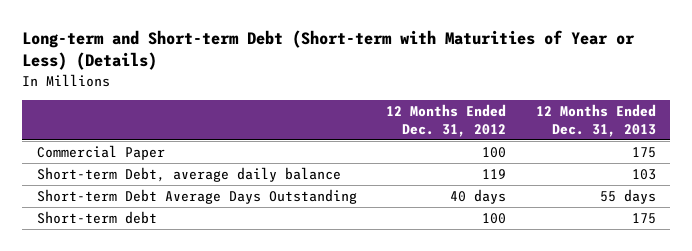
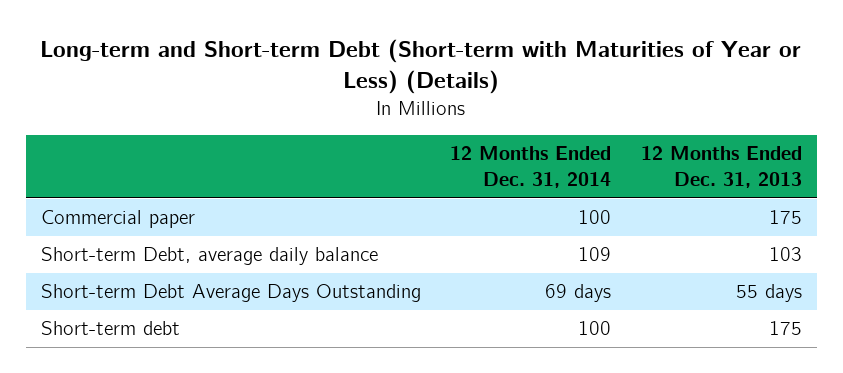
[386,103,507,137] 12 Months Ended Dec. 31, 2012 -> none
none -> [450,146,612,189] 12 Months Ended Dec. 31, 2014
[36,145,165,161] Commercial Paper -> [40,210,195,229] Commercial paper

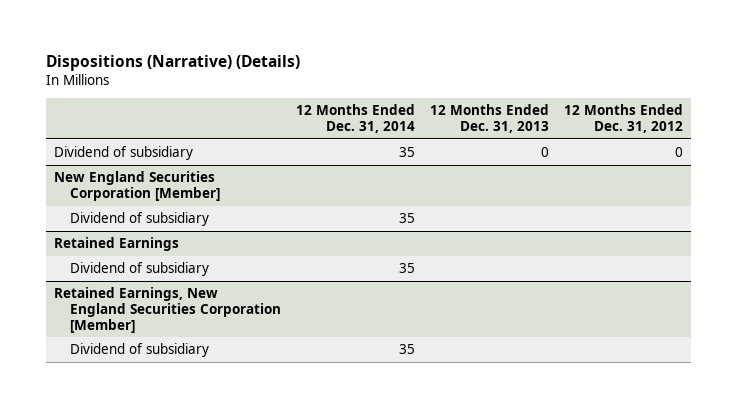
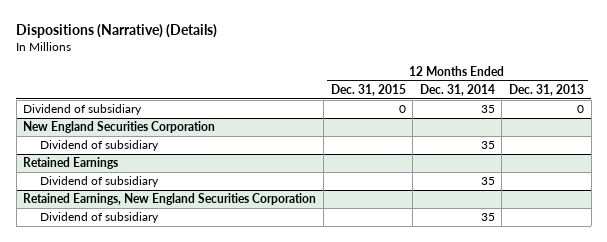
[564,104,684,134] 12 Months Ended Dec. 31, 2012 -> none
none -> [330,84,406,97] Dec. 31, 2015
[53,171,220,201] New England Securities Corporation [Member] -> [23,121,216,134] New England Securities Corporation
[53,287,281,333] Retained Earnings, New England Securities Corporation [Member] -> [23,193,317,206] Retained Earnings, New England Securities Corporation

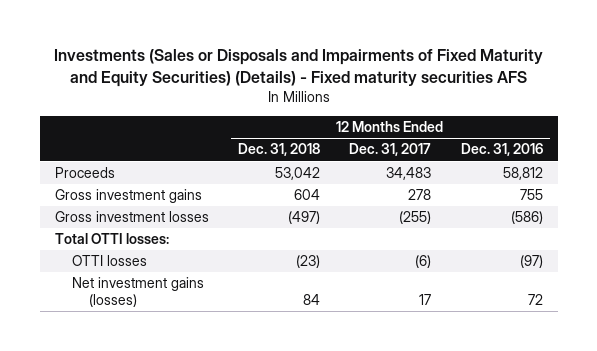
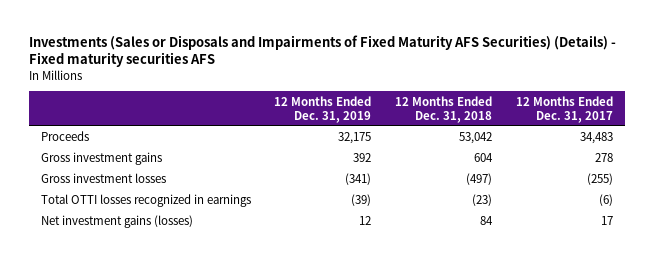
[53,49,543,87] Investments (Sales or Disposals and Impairments of Fixed Maturity and Equity Securities) (Details) - Fixed maturity securities AFS -> [28,34,616,68] Investments (Sales or Disposals and Impairments of Fixed Maturity AFS Securities) (Details) - Fixed maturity securities AFS
[460,143,543,157] Dec. 31, 2016 -> none
none -> [274,95,372,123] 12 Months Ended Dec. 31, 2019
[54,233,169,245] Total OTTI losses: -> none
[71,255,147,267] OTTI losses -> [40,194,251,208] Total OTTI losses recognized in earnings

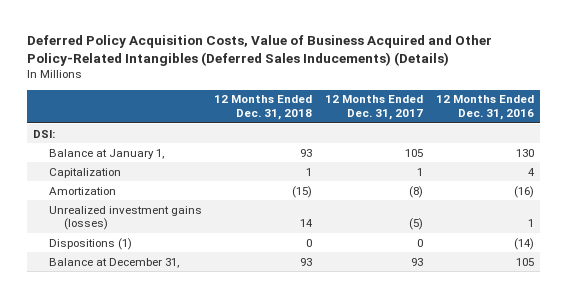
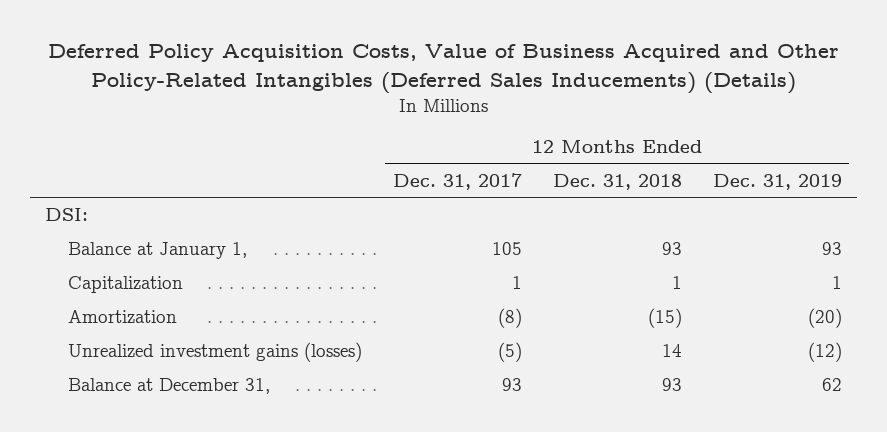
[435,95,534,121] 12 Months Ended Dec. 31, 2016 -> none
none -> [712,173,842,190] Dec. 31, 2019
[48,237,132,250] Dispositions (1) -> none

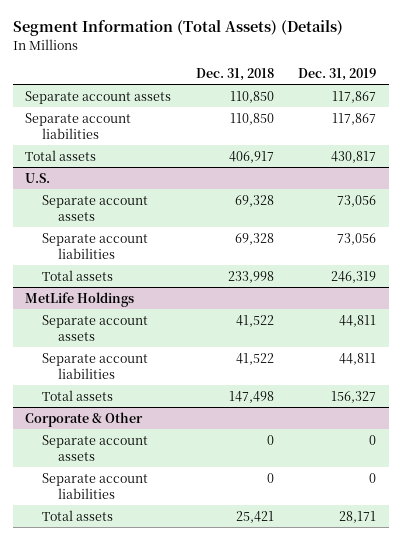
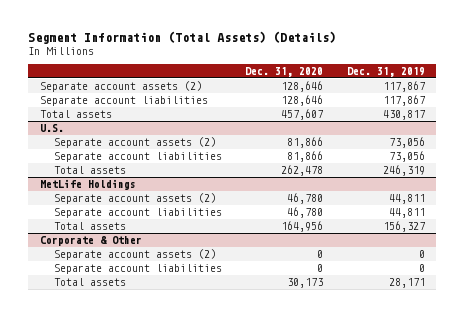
[195,67,274,81] Dec. 31, 2018 -> none
none -> [245,67,324,78] Dec. 31, 2020
[25,90,172,104] Separate account assets -> [39,81,202,93] Separate account assets (2)
[41,194,148,221] Separate account assets -> [53,137,216,149] Separate account assets (2)
[41,314,148,341] Separate account assets -> [53,193,216,205] Separate account assets (2)
[41,434,148,461] Separate account assets -> [53,249,216,261] Separate account assets (2)

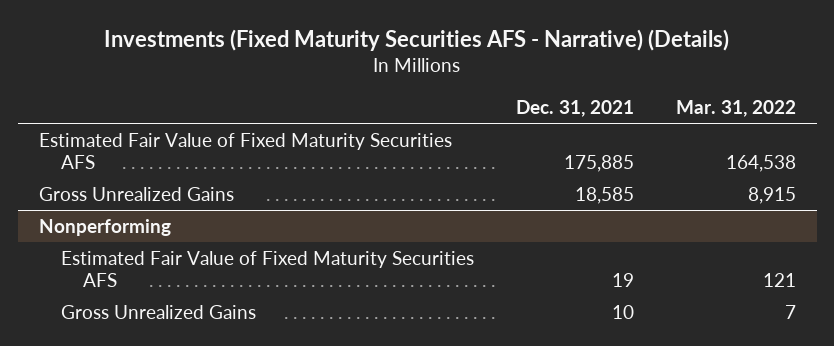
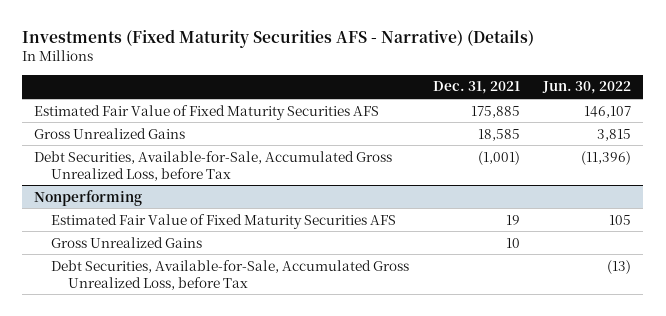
[675,100,796,118] Mar. 31, 2022 -> none
none -> [542,81,632,95] Jun. 30, 2022
none -> [34,150,393,181] Debt Securities, Available-for-Sale, Accumulated Gross Unrealized Loss, before Tax
none -> [51,259,410,290] Debt Securities, Available-for-Sale, Accumulated Gross Unrealized Loss, before Tax

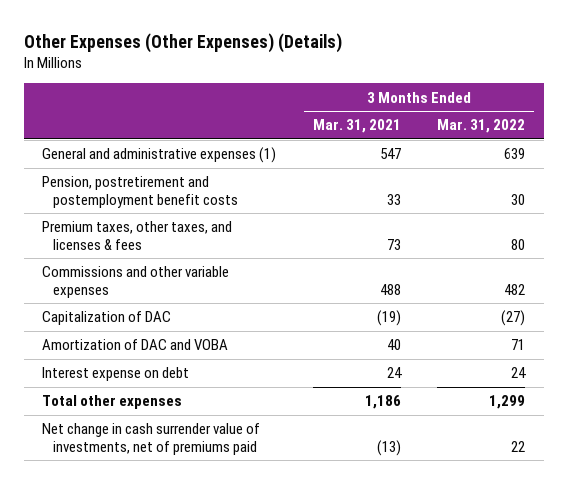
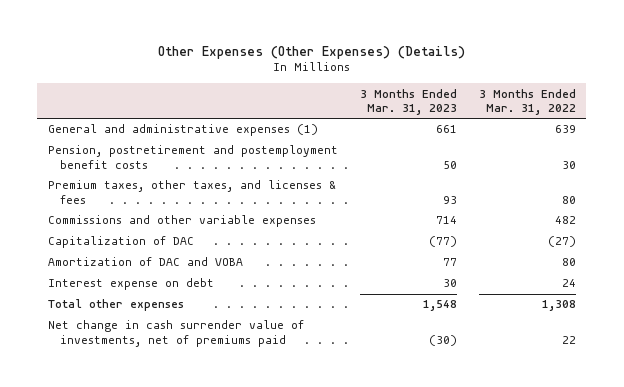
[312,119,401,134] Mar. 31, 2021 -> none
none -> [359,88,457,116] 3 Months Ended Mar. 31, 2023
[511,339,526,351] 71 -> [561,258,576,267] 80
[489,395,526,410] 1,299 -> [541,300,576,312] 1,308

